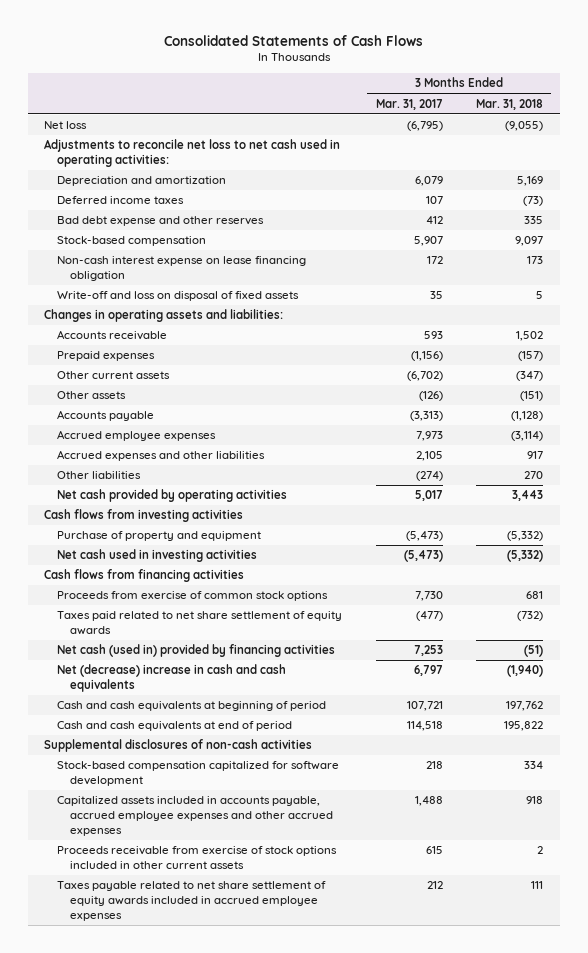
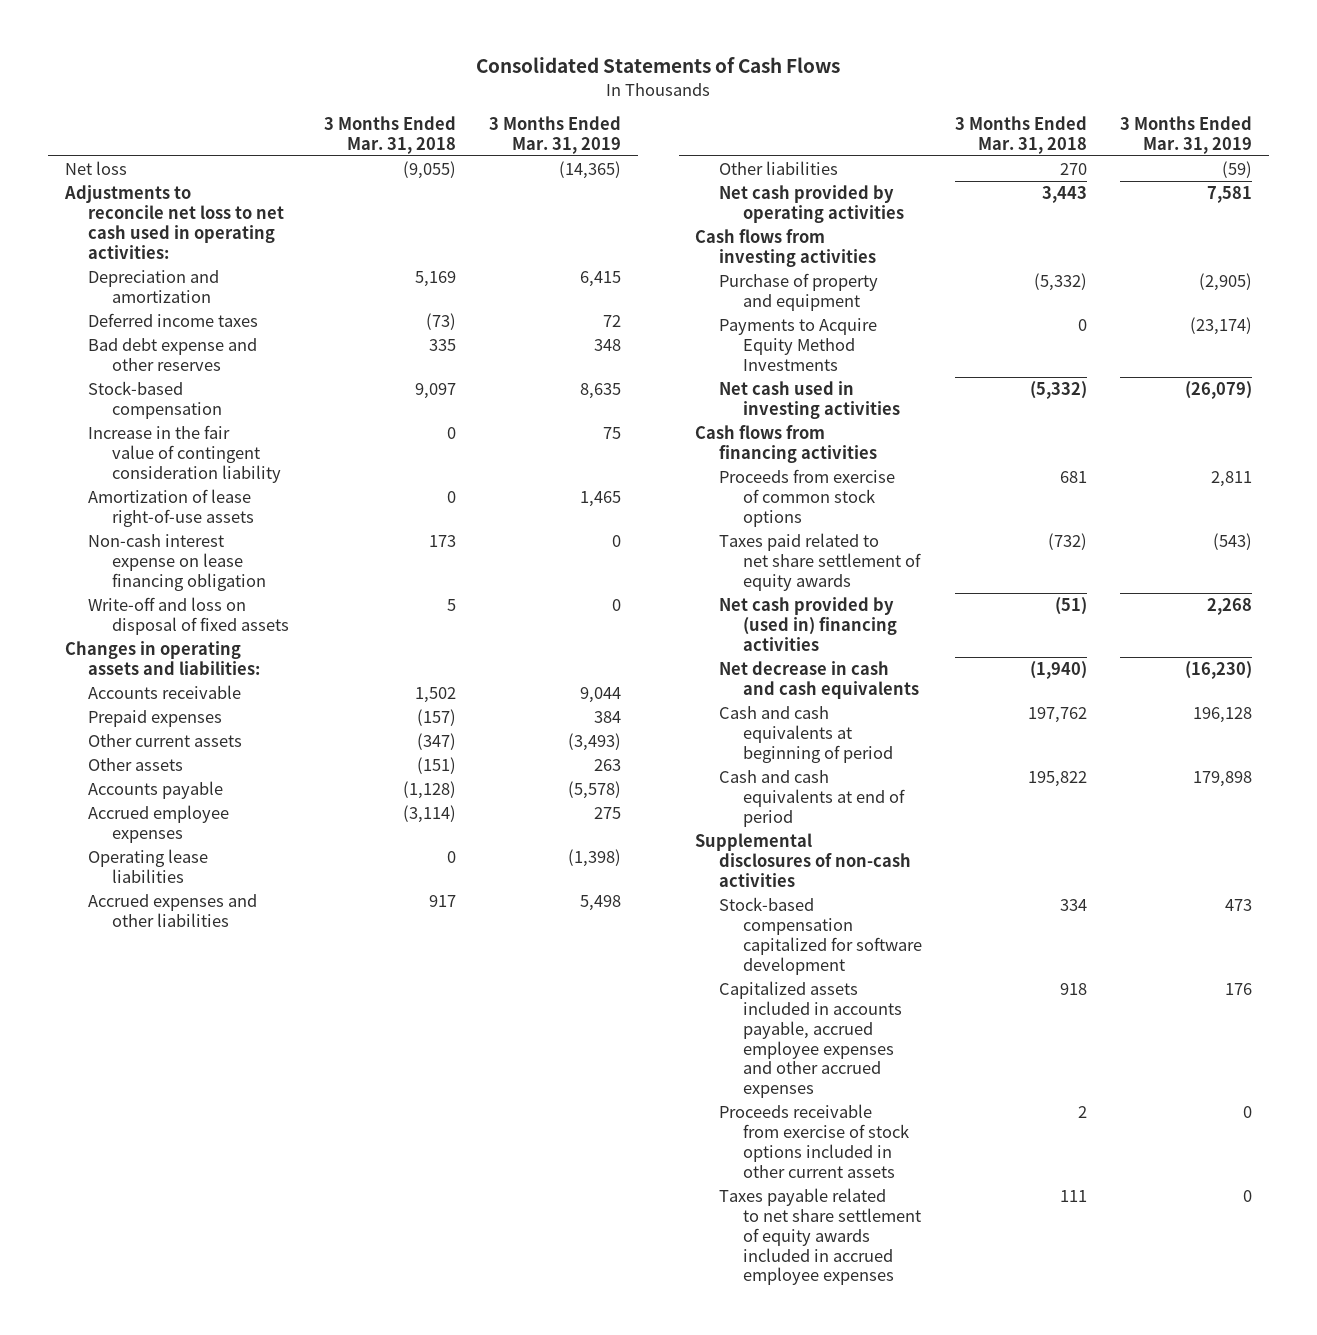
[375,98,443,110] Mar. 31, 2017 -> none
none -> [489,116,622,154] 3 Months Ended Mar. 31, 2019
none -> [88,425,281,483] Increase in the fair value of contingent consideration liability
none -> [88,489,254,527] Amortization of lease right-of-use assets
none -> [88,849,209,883] Operating lease liabilities
none -> [718,318,877,371] Payments to Acquire Equity Method Investments
[57,644,336,658] Net cash (used in) provided by financing activities -> [718,597,897,651] Net cash provided by (used in) financing activities
[57,664,287,693] Net (decrease) increase in cash and cash equivalents -> [718,661,919,699] Net decrease in cash and cash equivalents

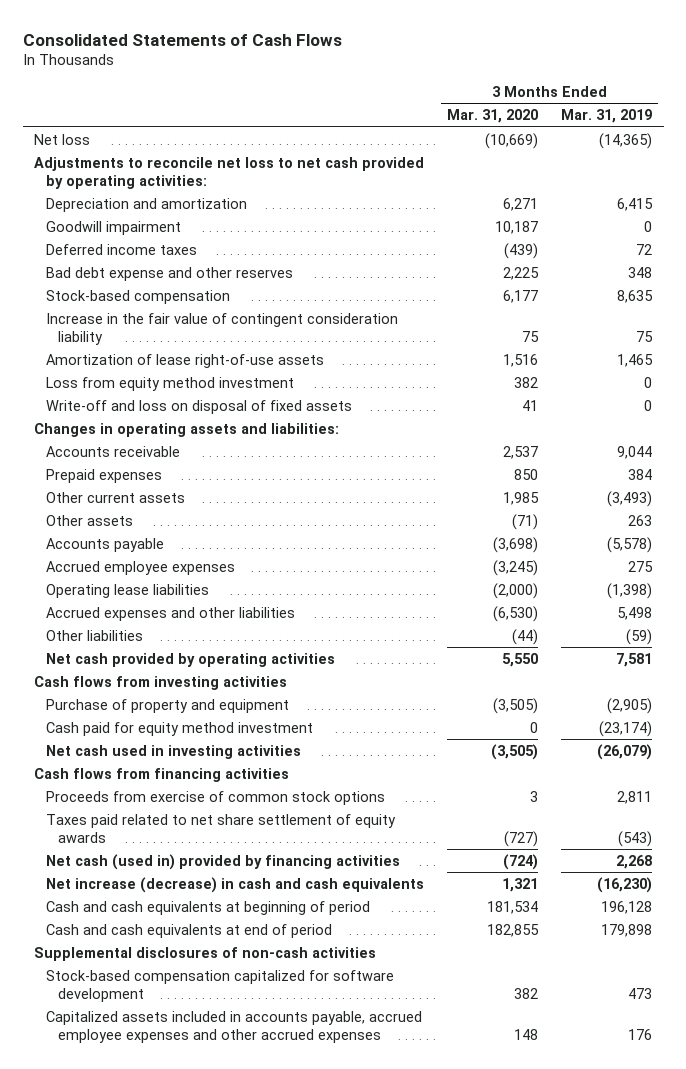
[323,116,456,154] 3 Months Ended Mar. 31, 2018 -> none
none -> [447,109,539,124] Mar. 31, 2020
[63,185,285,259] Adjustments to reconcile net loss to net cash used in operating activities: -> [34,156,425,189] Adjustments to reconcile net loss to net cash provided by operating activities:
none -> [45,220,181,235] Goodwill impairment
[88,534,266,591] Non-cash interest expense on lease financing obligation -> none
none -> [45,376,294,391] Loss from equity method investment
[718,318,877,371] Payments to Acquire Equity Method Investments -> [45,721,313,736] Cash paid for equity method investment
[718,597,897,651] Net cash provided by (used in) financing activities -> [45,853,400,870] Net cash (used in) provided by financing activities
[718,661,919,699] Net decrease in cash and cash equivalents -> [45,876,424,893] Net increase (decrease) in cash and cash equivalents
[718,1104,909,1178] Proceeds receivable from exercise of stock options included in other current assets -> none
[718,1188,921,1286] Taxes payable related to net share settlement of equity awards included in accrued employee expenses -> none

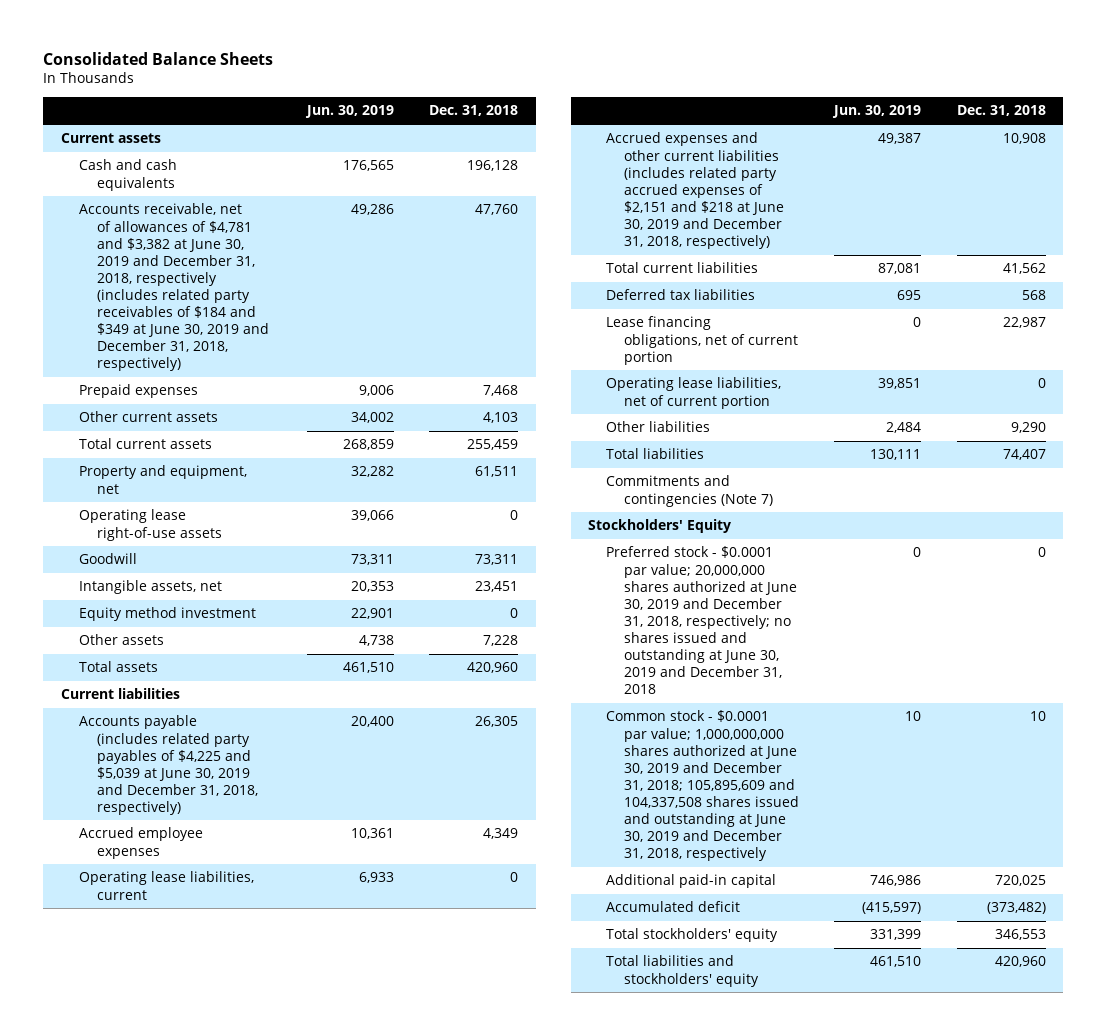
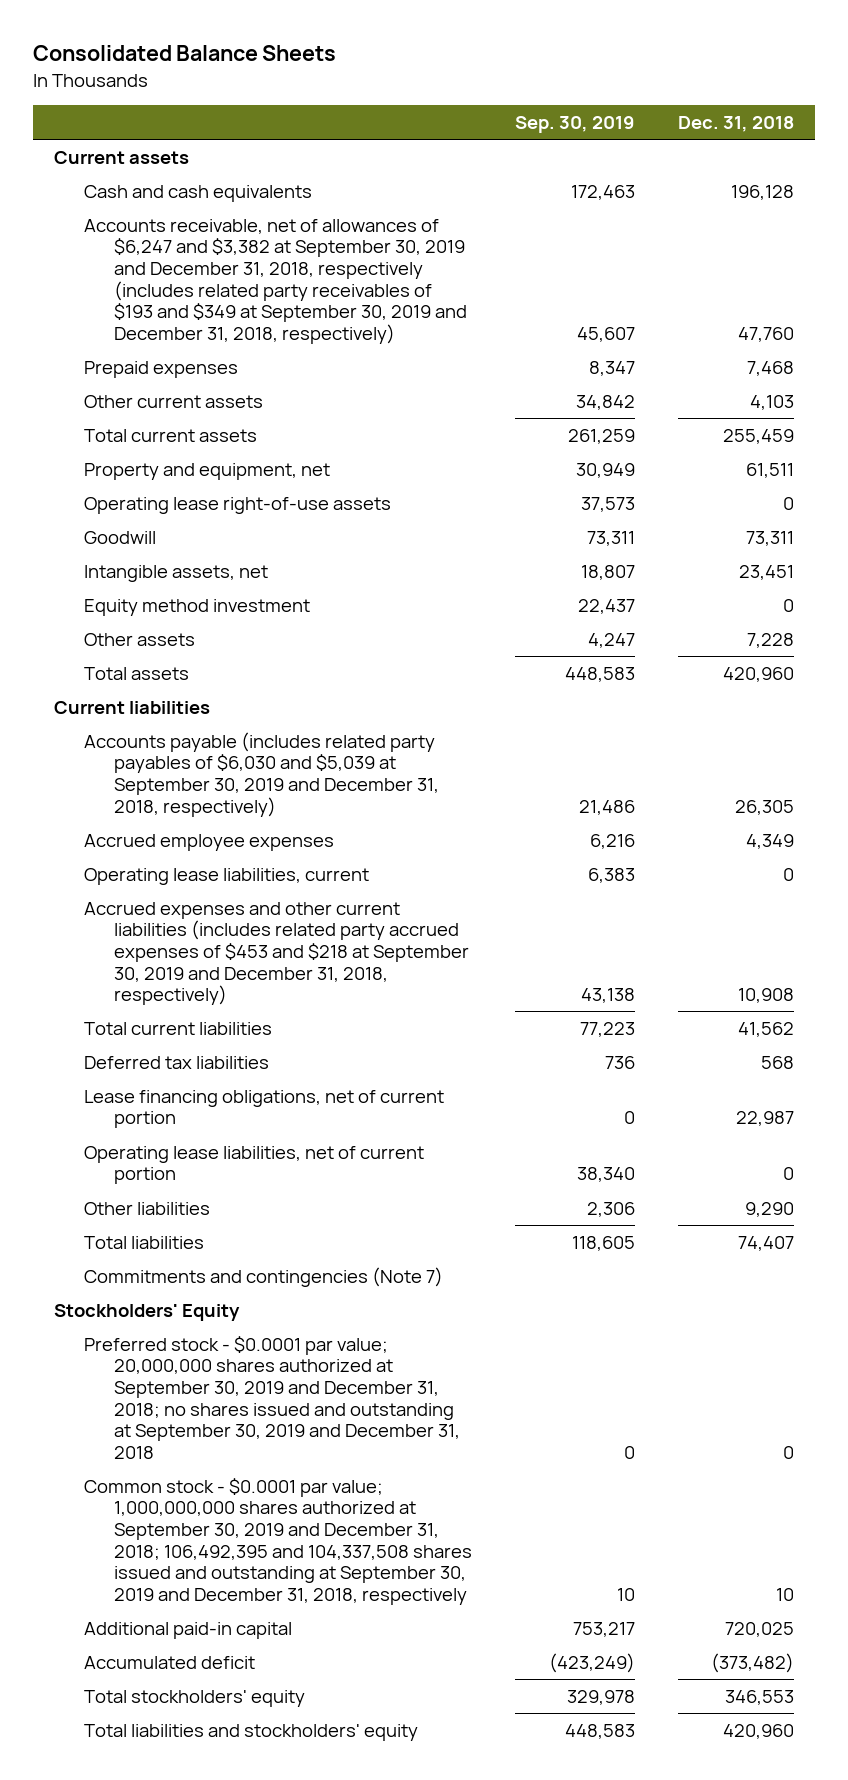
[305,105,395,119] Jun. 30, 2019 -> none
none -> [514,116,635,134] Sep. 30, 2019
[78,203,269,372] Accounts receivable, net of allowances of $4,781 and $3,382 at June 30, 2019 and December 31, 2018, respectively (includes related party receivables of $184 and $349 at June 30, 2019 and December 31, 2018, respectively) -> [83,218,467,344] Accounts receivable, net of allowances of $6,247 and $3,382 at September 30, 2019 and December 31, 2018, respectively (includes related party receivables of $193 and $349 at September 30, 2019 and December 31, 2018, respectively)
[78,715,258,815] Accounts payable (includes related party payables of $4,225 and $5,039 at June 30, 2019 and December 31, 2018, respectively) -> [83,731,439,817] Accounts payable (includes related party payables of $6,030 and $5,039 at September 30, 2019 and December 31, 2018, respectively)
[606,132,785,249] Accrued expenses and other current liabilities (includes related party accrued expenses of $2,151 and $218 at June 30, 2019 and December 31, 2018, respectively) -> [83,901,469,1006] Accrued expenses and other current liabilities (includes related party accrued expenses of $453 and $218 at September 30, 2019 and December 31, 2018, respectively)
[606,546,798,694] Preferred stock - $0.0001 par value; 20,000,000 shares authorized at June 30, 2019 and December 31, 2018, respectively; no shares issued and outstanding at June 30, 2019 and December 31, 2018 -> [83,1335,460,1459] Preferred stock - $0.0001 par value; 20,000,000 shares authorized at September 30, 2019 and December 31, 2018; no shares issued and outstanding at September 30, 2019 and December 31, 2018
[606,710,800,861] Common stock - $0.0001 par value; 1,000,000,000 shares authorized at June 30, 2019 and December 31, 2018; 105,895,609 and 104,337,508 shares issued and outstanding at June 30, 2019 and December 31, 2018, respectively -> [83,1477,472,1605] Common stock - $0.0001 par value; 1,000,000,000 shares authorized at September 30, 2019 and December 31, 2018; 106,492,395 and 104,337,508 shares issued and outstanding at September 30, 2019 and December 31, 2018, respectively

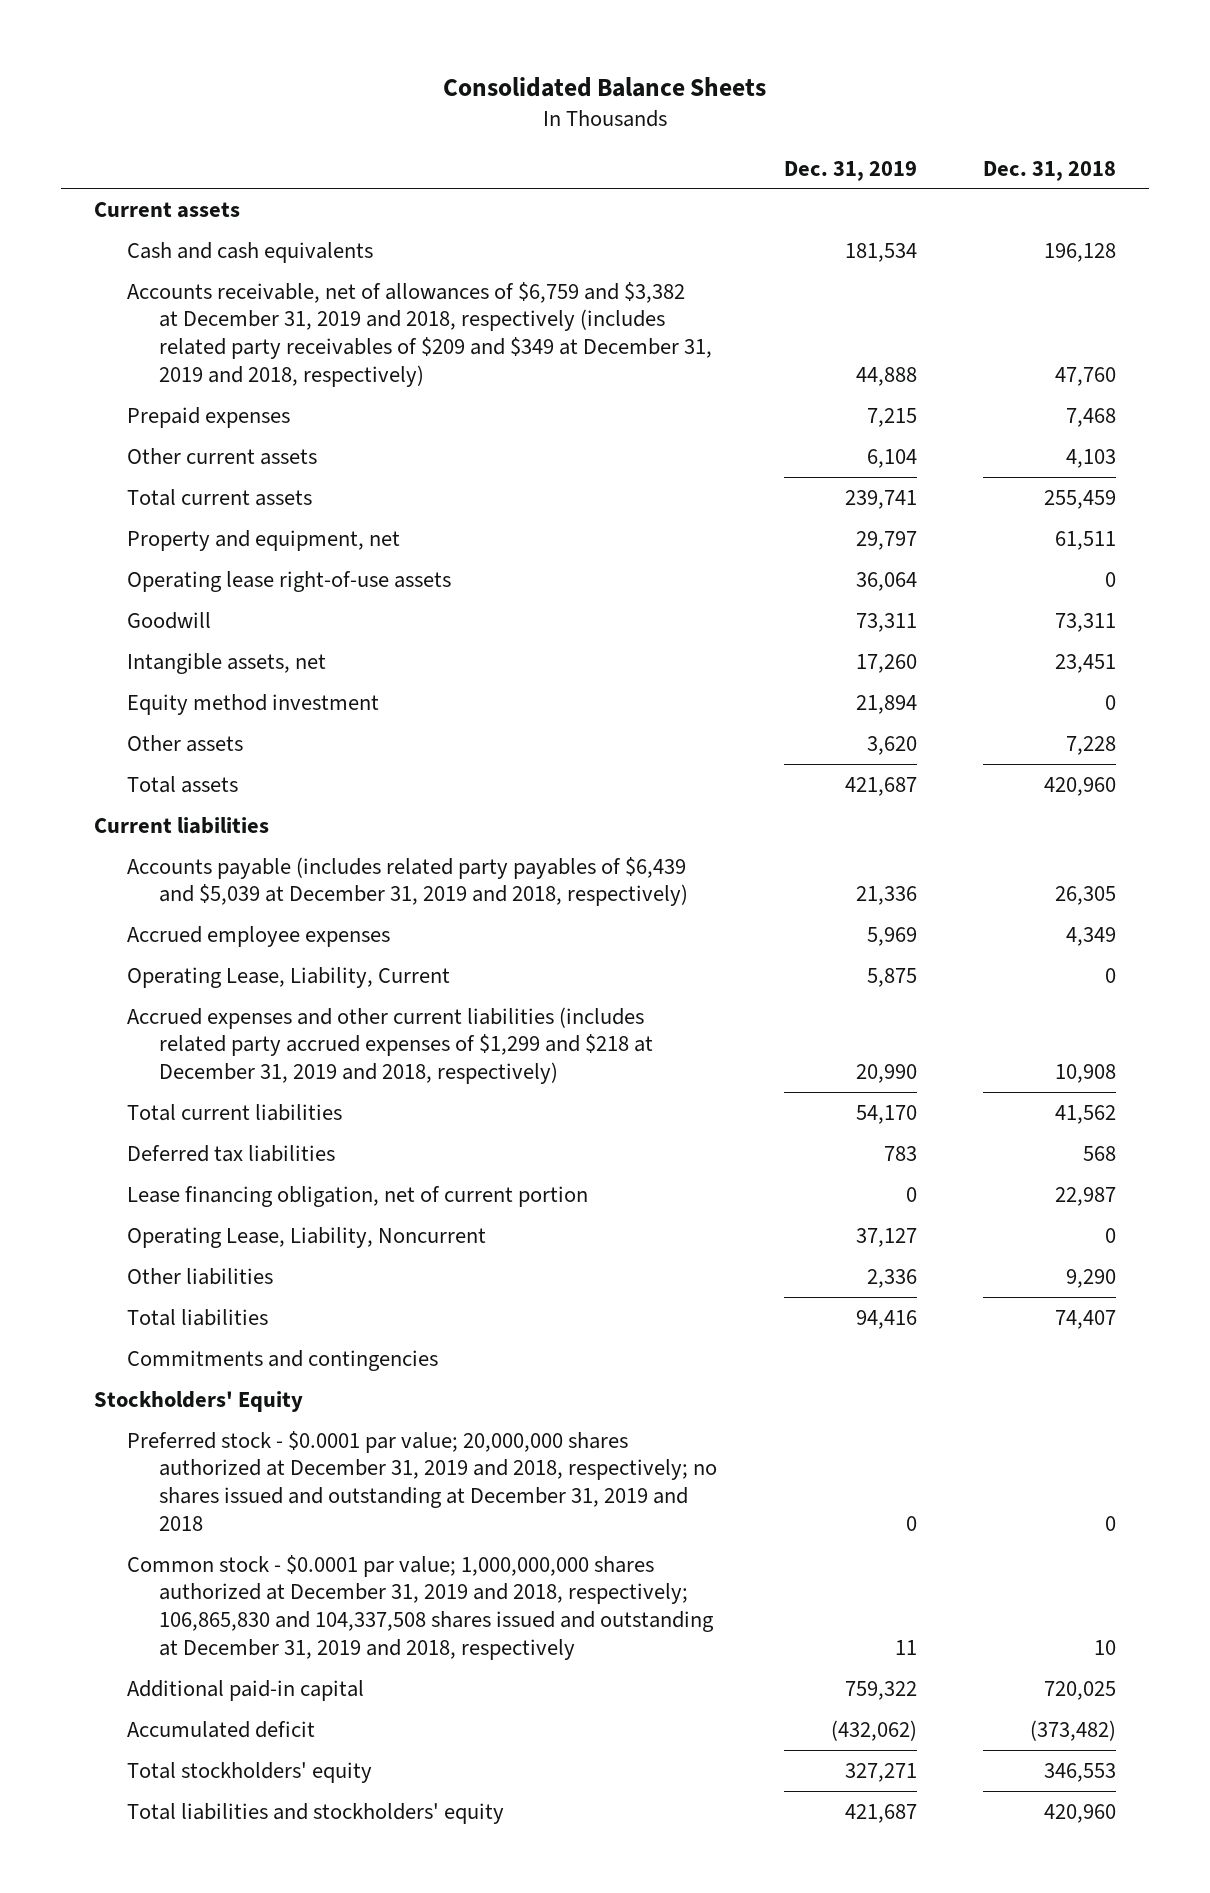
[514,116,635,134] Sep. 30, 2019 -> none
none -> [783,160,917,181] Dec. 31, 2019
[83,218,467,344] Accounts receivable, net of allowances of $6,247 and $3,382 at September 30, 2019 and December 31, 2018, respectively (includes related party receivables of $193 and $349 at September 30, 2019 and December 31, 2018, respectively) -> [126,281,713,387] Accounts receivable, net of allowances of $6,759 and $3,382 at December 31, 2019 and 2018, respectively (includes related party receivables of $209 and $349 at December 31, 2019 and 2018, respectively)
[83,731,439,817] Accounts payable (includes related party payables of $6,030 and $5,039 at September 30, 2019 and December 31, 2018, respectively) -> [126,856,689,907] Accounts payable (includes related party payables of $6,439 and $5,039 at December 31, 2019 and 2018, respectively)
[83,867,369,885] Operating lease liabilities, current -> [126,966,450,988] Operating Lease, Liability, Current
[83,901,469,1006] Accrued expenses and other current liabilities (includes related party accrued expenses of $453 and $218 at September 30, 2019 and December 31, 2018, respectively) -> [126,1006,654,1085] Accrued expenses and other current liabilities (includes related party accrued expenses of $1,299 and $218 at December 31, 2019 and 2018, respectively)
[83,1089,444,1129] Lease financing obligations, net of current portion -> [126,1185,588,1207] Lease financing obligation, net of current portion
[83,1145,424,1185] Operating lease liabilities, net of current portion -> [126,1226,486,1248] Operating Lease, Liability, Noncurrent
[83,1266,443,1287] Commitments and contingencies (Note 7) -> [126,1349,438,1371] Commitments and contingencies
[83,1335,460,1459] Preferred stock - $0.0001 par value; 20,000,000 shares authorized at September 30, 2019 and December 31, 2018; no shares issued and outstanding at September 30, 2019 and December 31, 2018 -> [126,1430,718,1531] Preferred stock - $0.0001 par value; 20,000,000 shares authorized at December 31, 2019 and 2018, respectively; no shares issued and outstanding at December 31, 2019 and 2018
[83,1477,472,1605] Common stock - $0.0001 par value; 1,000,000,000 shares authorized at September 30, 2019 and December 31, 2018; 106,492,395 and 104,337,508 shares issued and outstanding at September 30, 2019 and December 31, 2018, respectively -> [126,1554,715,1660] Common stock - $0.0001 par value; 1,000,000,000 shares authorized at December 31, 2019 and 2018, respectively; 106,865,830 and 104,337,508 shares issued and outstanding at December 31, 2019 and 2018, respectively

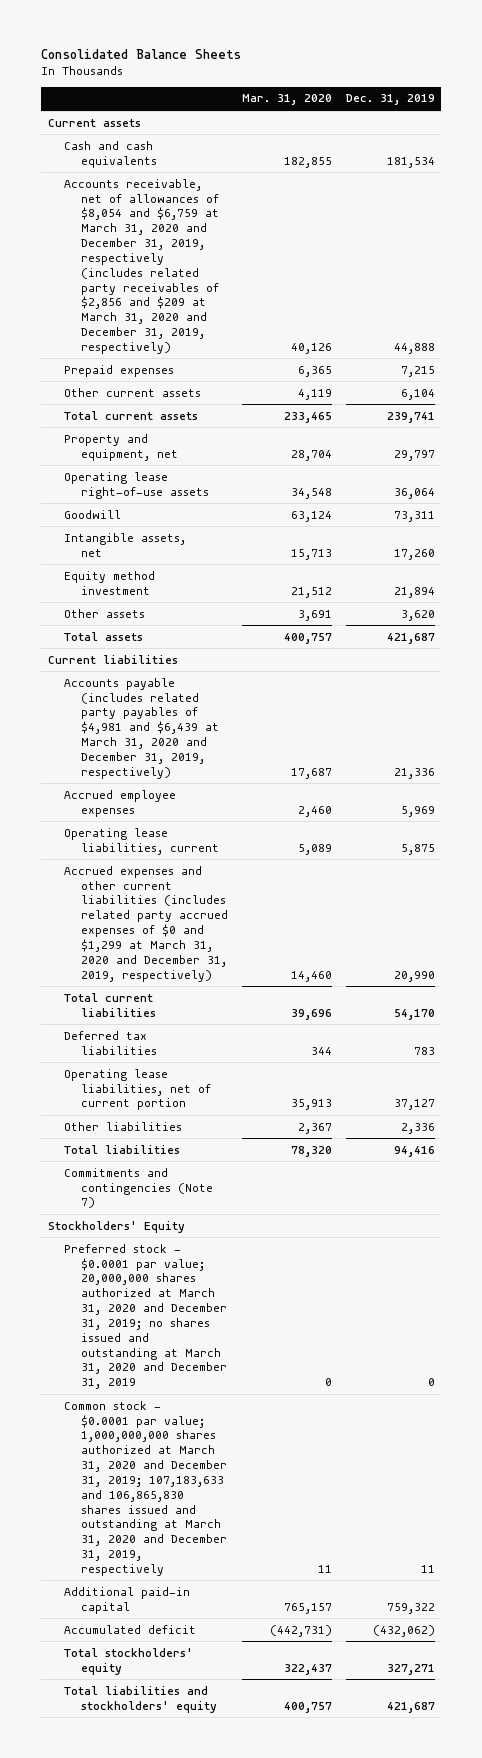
[982,160,1116,181] Dec. 31, 2018 -> none
none -> [241,94,332,106] Mar. 31, 2020
[126,281,713,387] Accounts receivable, net of allowances of $6,759 and $3,382 at December 31, 2019 and 2018, respectively (includes related party receivables of $209 and $349 at December 31, 2019 and 2018, respectively) -> [64,178,220,354] Accounts receivable, net of allowances of $8,054 and $6,759 at March 31, 2020 and December 31, 2019, respectively (includes related party receivables of $2,856 and $209 at March 31, 2020 and December 31, 2019, respectively)
[126,856,689,907] Accounts payable (includes related party payables of $6,439 and $5,039 at December 31, 2019 and 2018, respectively) -> [64,677,220,779] Accounts payable (includes related party payables of $4,981 and $6,439 at March 31, 2020 and December 31, 2019, respectively)
[126,966,450,988] Operating Lease, Liability, Current -> [64,827,220,855] Operating lease liabilities, current
[126,1006,654,1085] Accrued expenses and other current liabilities (includes related party accrued expenses of $1,299 and $218 at December 31, 2019 and 2018, respectively) -> [64,865,229,982] Accrued expenses and other current liabilities (includes related party accrued expenses of $0 and $1,299 at March 31, 2020 and December 31, 2019, respectively)
[126,1185,588,1207] Lease financing obligation, net of current portion -> none
[126,1226,486,1248] Operating Lease, Liability, Noncurrent -> [64,1068,212,1111] Operating lease liabilities, net of current portion
[126,1349,438,1371] Commitments and contingencies -> [64,1167,214,1209] Commitments and contingencies (Note 7)
[126,1430,718,1531] Preferred stock - $0.0001 par value; 20,000,000 shares authorized at December 31, 2019 and 2018, respectively; no shares issued and outstanding at December 31, 2019 and 2018 -> [64,1243,228,1390] Preferred stock - $0.0001 par value; 20,000,000 shares authorized at March 31, 2020 and December 31, 2019; no shares issued and outstanding at March 31, 2020 and December 31, 2019
[126,1554,715,1660] Common stock - $0.0001 par value; 1,000,000,000 shares authorized at December 31, 2019 and 2018, respectively; 106,865,830 and 104,337,508 shares issued and outstanding at December 31, 2019 and 2018, respectively -> [64,1400,228,1576] Common stock - $0.0001 par value; 1,000,000,000 shares authorized at March 31, 2020 and December 31, 2019; 107,183,633 and 106,865,830 shares issued and outstanding at March 31, 2020 and December 31, 2019, respectively

